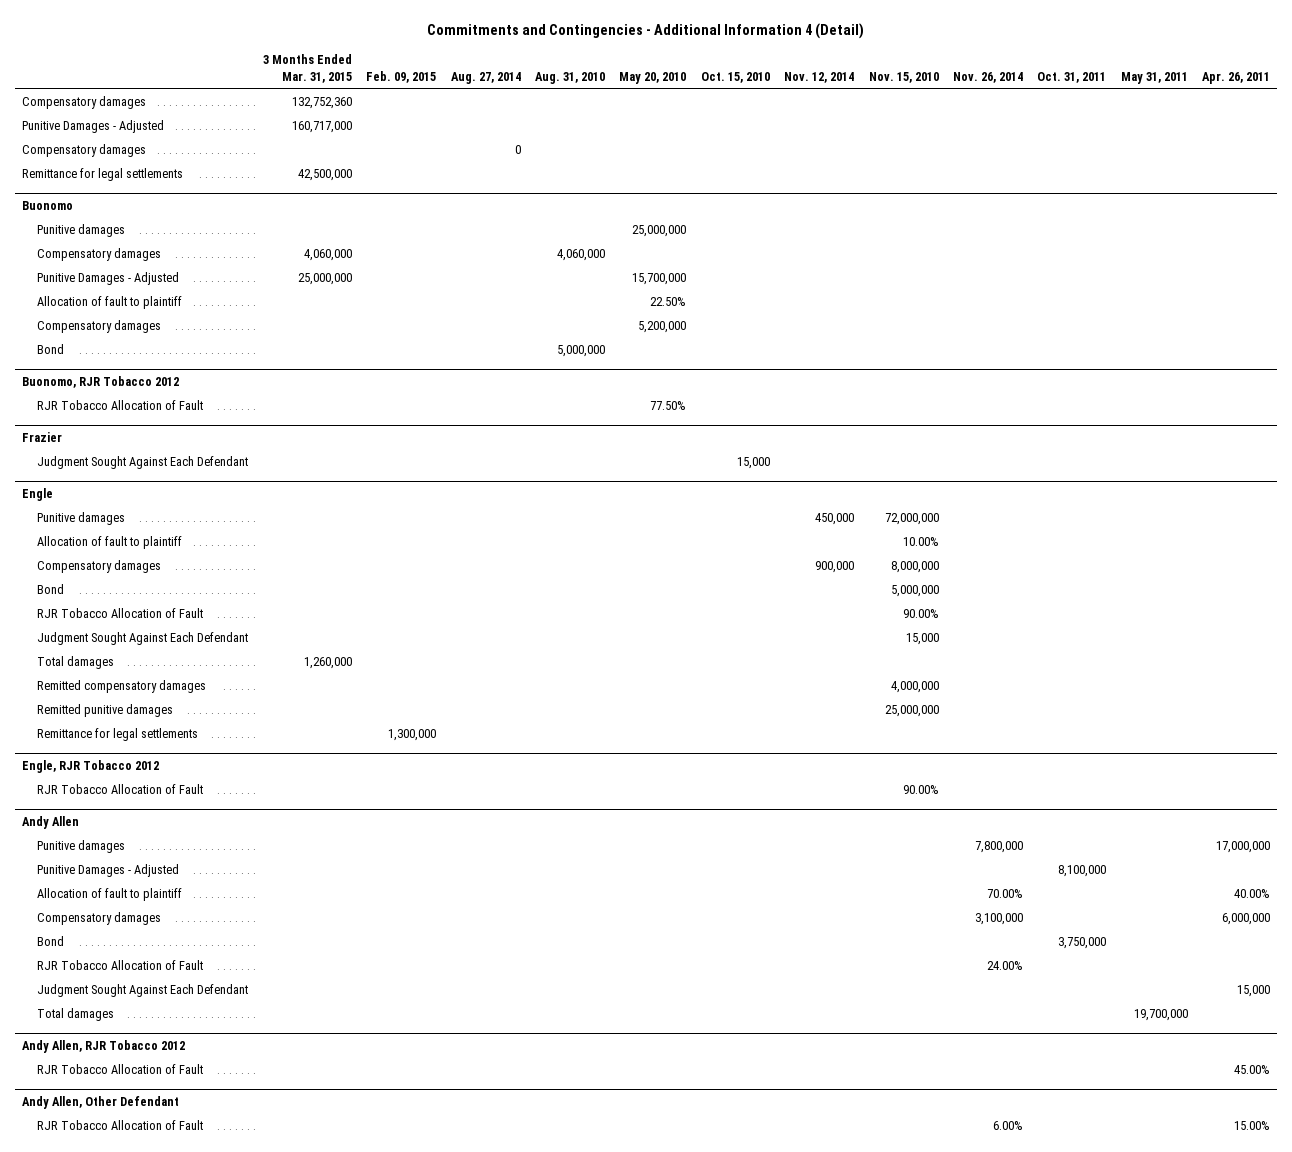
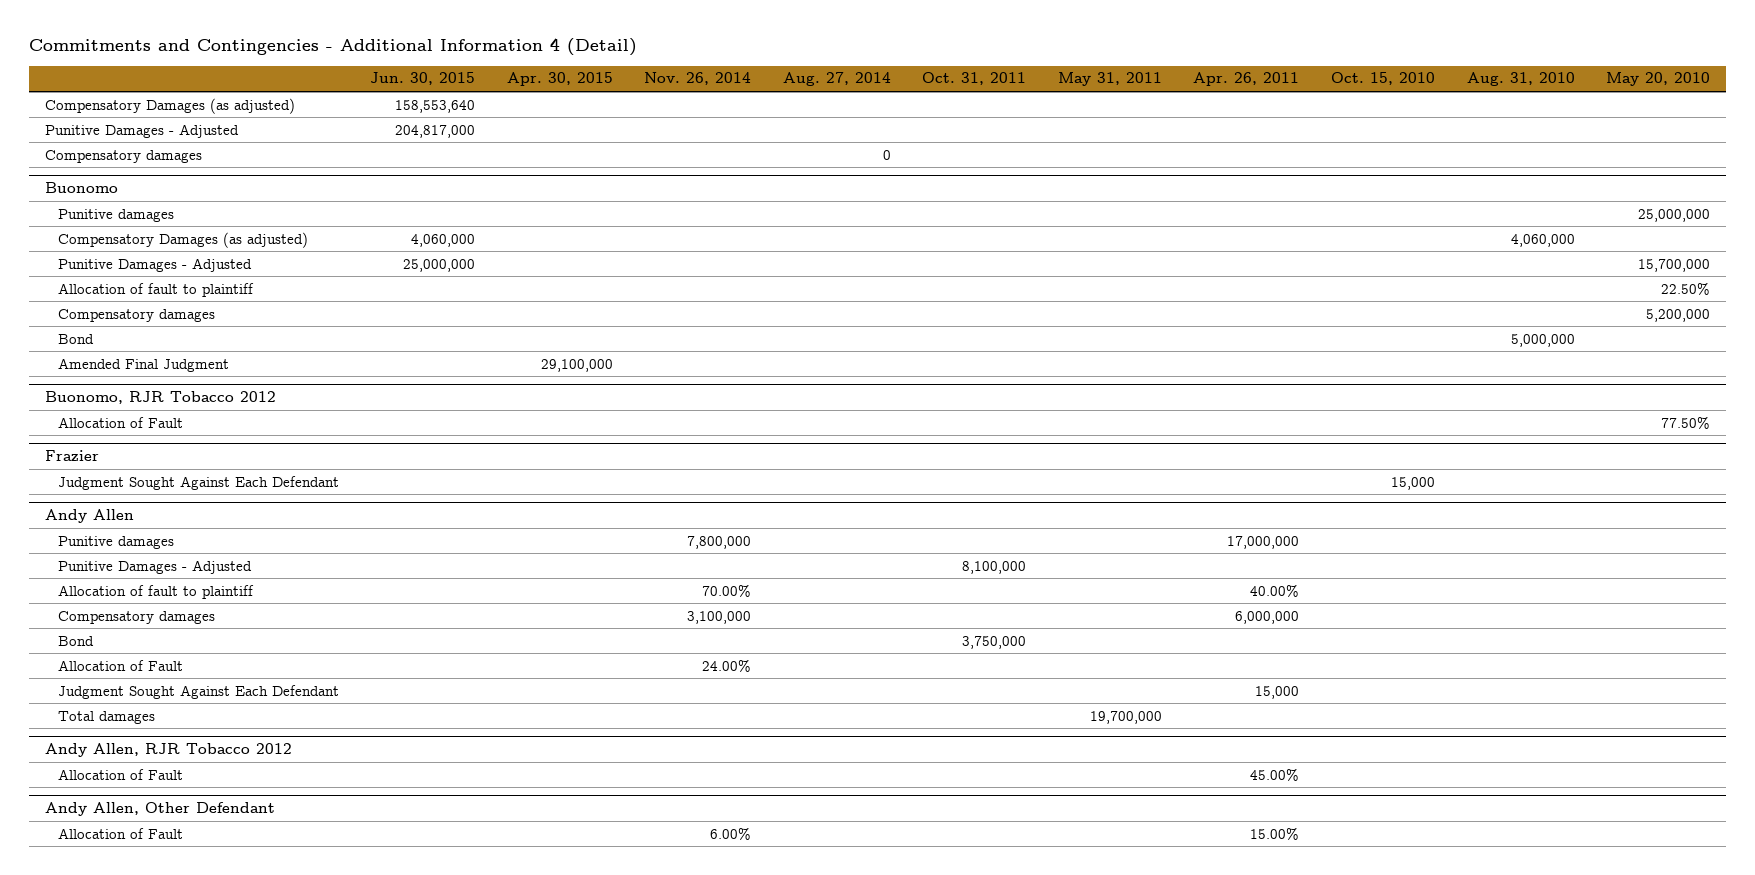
[262,54,352,83] 3 Months Ended Mar. 31, 2015 -> none
[366,70,437,83] Feb. 09, 2015 -> none
[784,71,855,83] Nov. 12, 2014 -> none
[868,71,939,83] Nov. 15, 2010 -> none
none -> [370,72,476,86] Jun. 30, 2015
none -> [506,72,613,87] Apr. 30, 2015
[22,95,147,109] Compensatory damages -> [44,97,295,114] Compensatory Damages (as adjusted)
[22,167,184,181] Remittance for legal settlements -> none
[37,247,162,261] Compensatory damages -> [57,231,308,248] Compensatory Damages (as adjusted)
none -> [57,357,229,372] Amended Final Judgment
[37,399,204,410] RJR Tobacco Allocation of Fault -> [57,416,183,428] Allocation of Fault
[22,487,54,501] Engle -> none
[37,511,126,525] Punitive damages -> none
[37,535,183,549] Allocation of fault to plaintiff -> none
[37,559,162,573] Compensatory damages -> none
[37,583,65,594] Bond -> none
[37,607,204,618] RJR Tobacco Allocation of Fault -> none
[37,631,249,645] Judgment Sought Against Each Defendant -> none
[37,655,115,669] Total damages -> none
[37,679,207,693] Remitted compensatory damages -> none
[37,703,174,717] Remitted punitive damages -> none
[37,727,199,741] Remittance for legal settlements -> none
[22,759,160,773] Engle, RJR Tobacco 2012 -> none
[37,783,204,794] RJR Tobacco Allocation of Fault -> none
[37,959,204,970] RJR Tobacco Allocation of Fault -> [57,659,183,671] Allocation of Fault
[37,1063,204,1074] RJR Tobacco Allocation of Fault -> [57,768,183,780] Allocation of Fault
[37,1119,204,1130] RJR Tobacco Allocation of Fault -> [57,827,183,839] Allocation of Fault

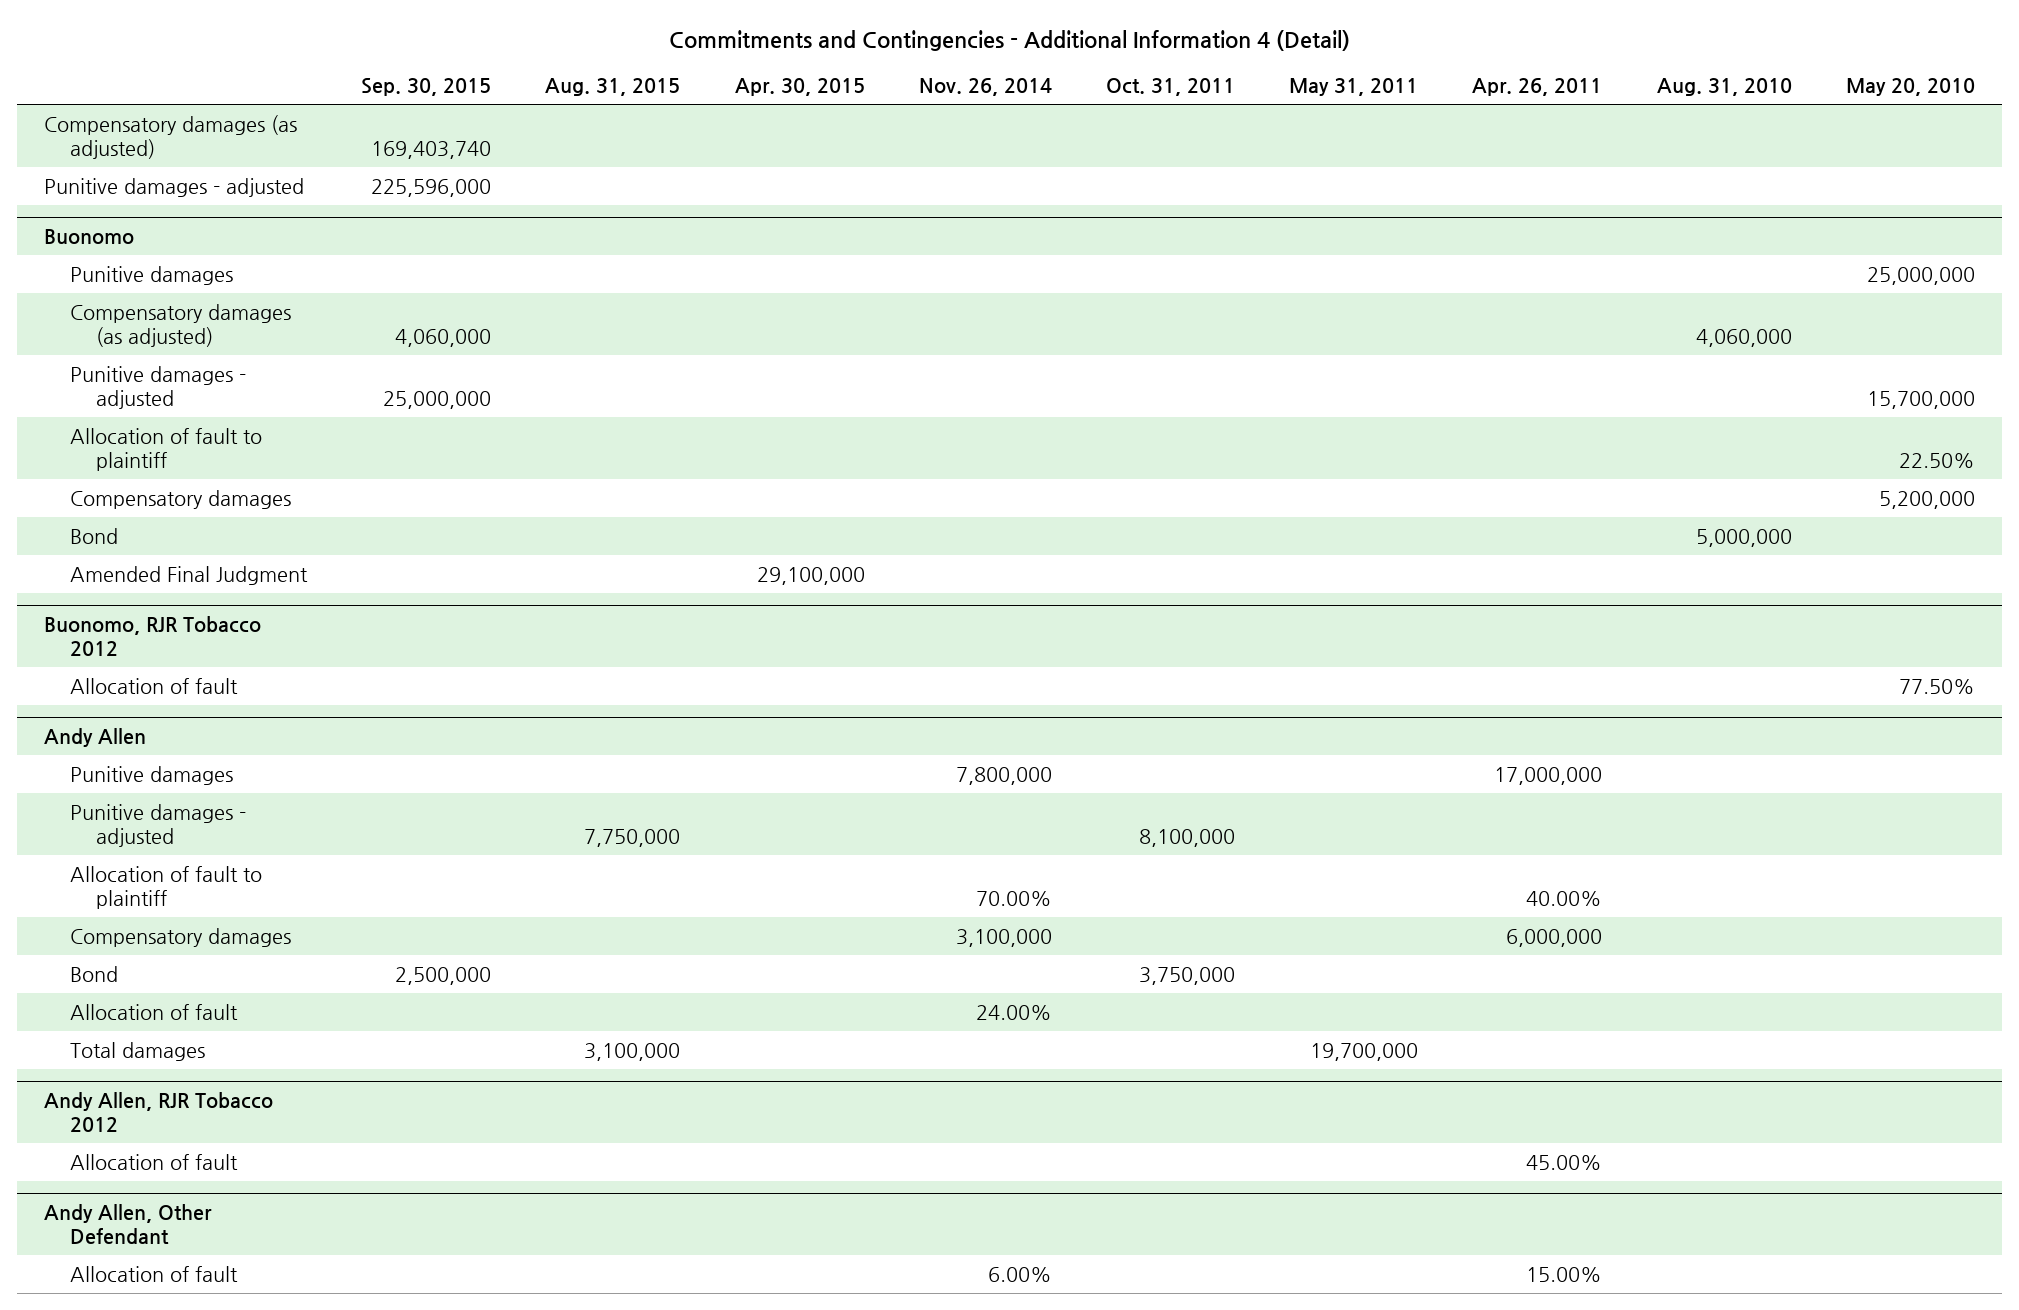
[370,72,476,86] Jun. 30, 2015 -> none
[782,72,891,87] Aug. 27, 2014 -> none
[1331,72,1436,86] Oct. 15, 2010 -> none
none -> [361,78,492,97] Sep. 30, 2015
none -> [545,78,681,97] Aug. 31, 2015
[44,149,202,163] Compensatory damages -> none
[44,97,295,114] Compensatory Damages (as adjusted) -> [44,114,298,159] Compensatory damages (as adjusted)
[44,123,239,138] Punitive Damages - Adjusted -> [44,177,305,197] Punitive damages - adjusted
[57,231,308,248] Compensatory Damages (as adjusted) -> [70,303,292,347] Compensatory damages (as adjusted)
[57,257,252,272] Punitive Damages - Adjusted -> [70,365,247,409] Punitive damages - adjusted
[44,450,99,463] Frazier -> none
[57,475,339,490] Judgment Sought Against Each Defendant -> none
[57,416,183,428] Allocation of Fault -> [70,677,239,694] Allocation of fault
[57,559,252,574] Punitive Damages - Adjusted -> [70,803,247,847] Punitive damages - adjusted
[57,684,339,699] Judgment Sought Against Each Defendant -> none
[57,659,183,671] Allocation of Fault -> [70,1003,239,1020] Allocation of fault
[57,768,183,780] Allocation of Fault -> [70,1153,239,1170] Allocation of fault
[57,827,183,839] Allocation of Fault -> [70,1265,239,1282] Allocation of fault

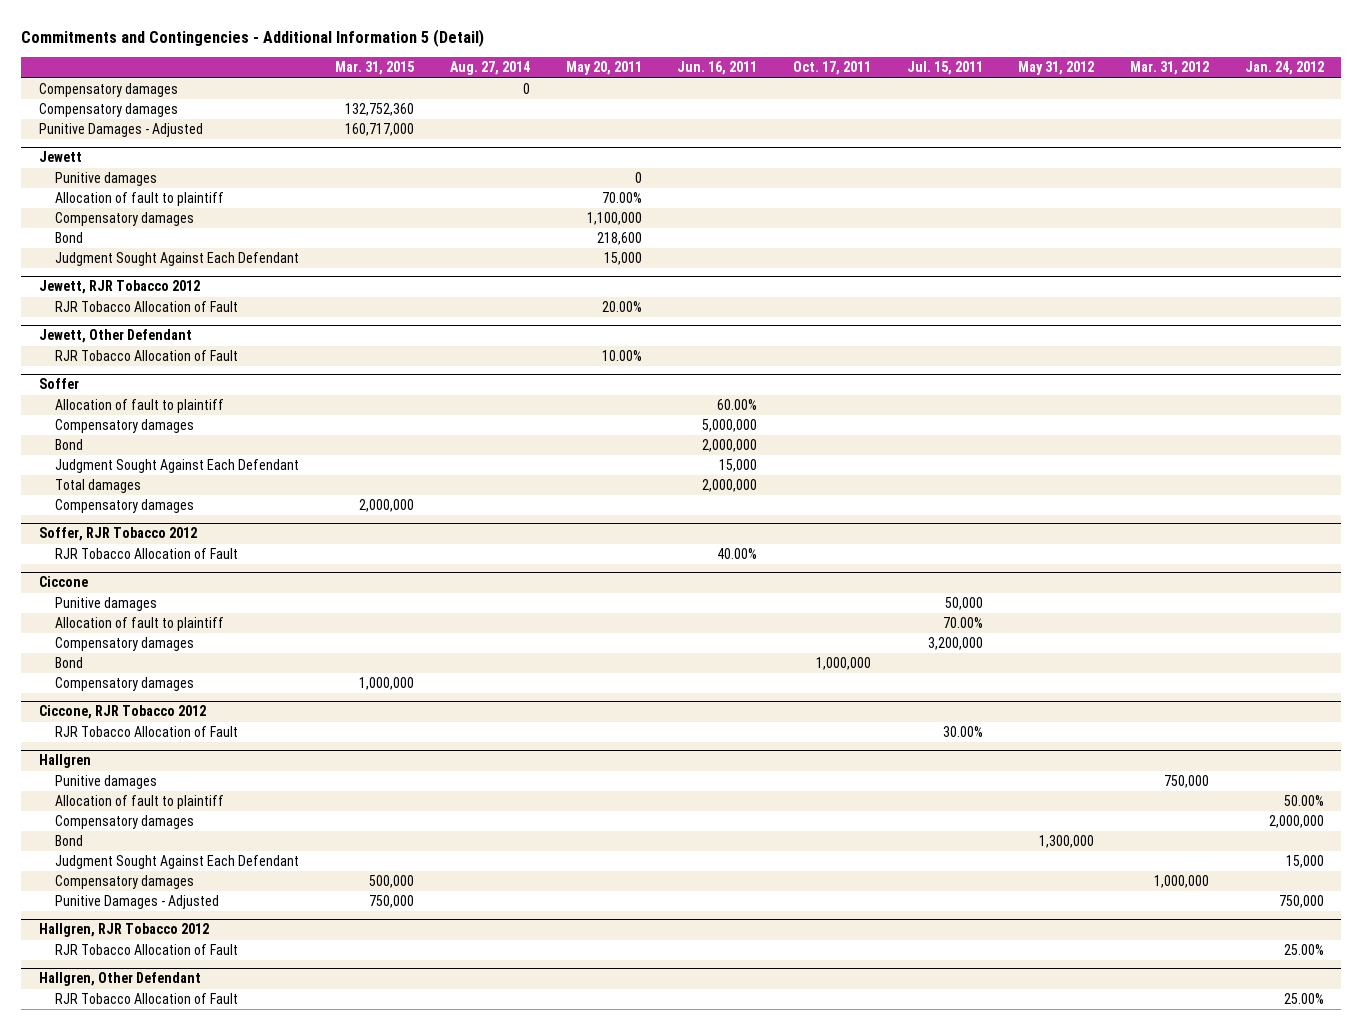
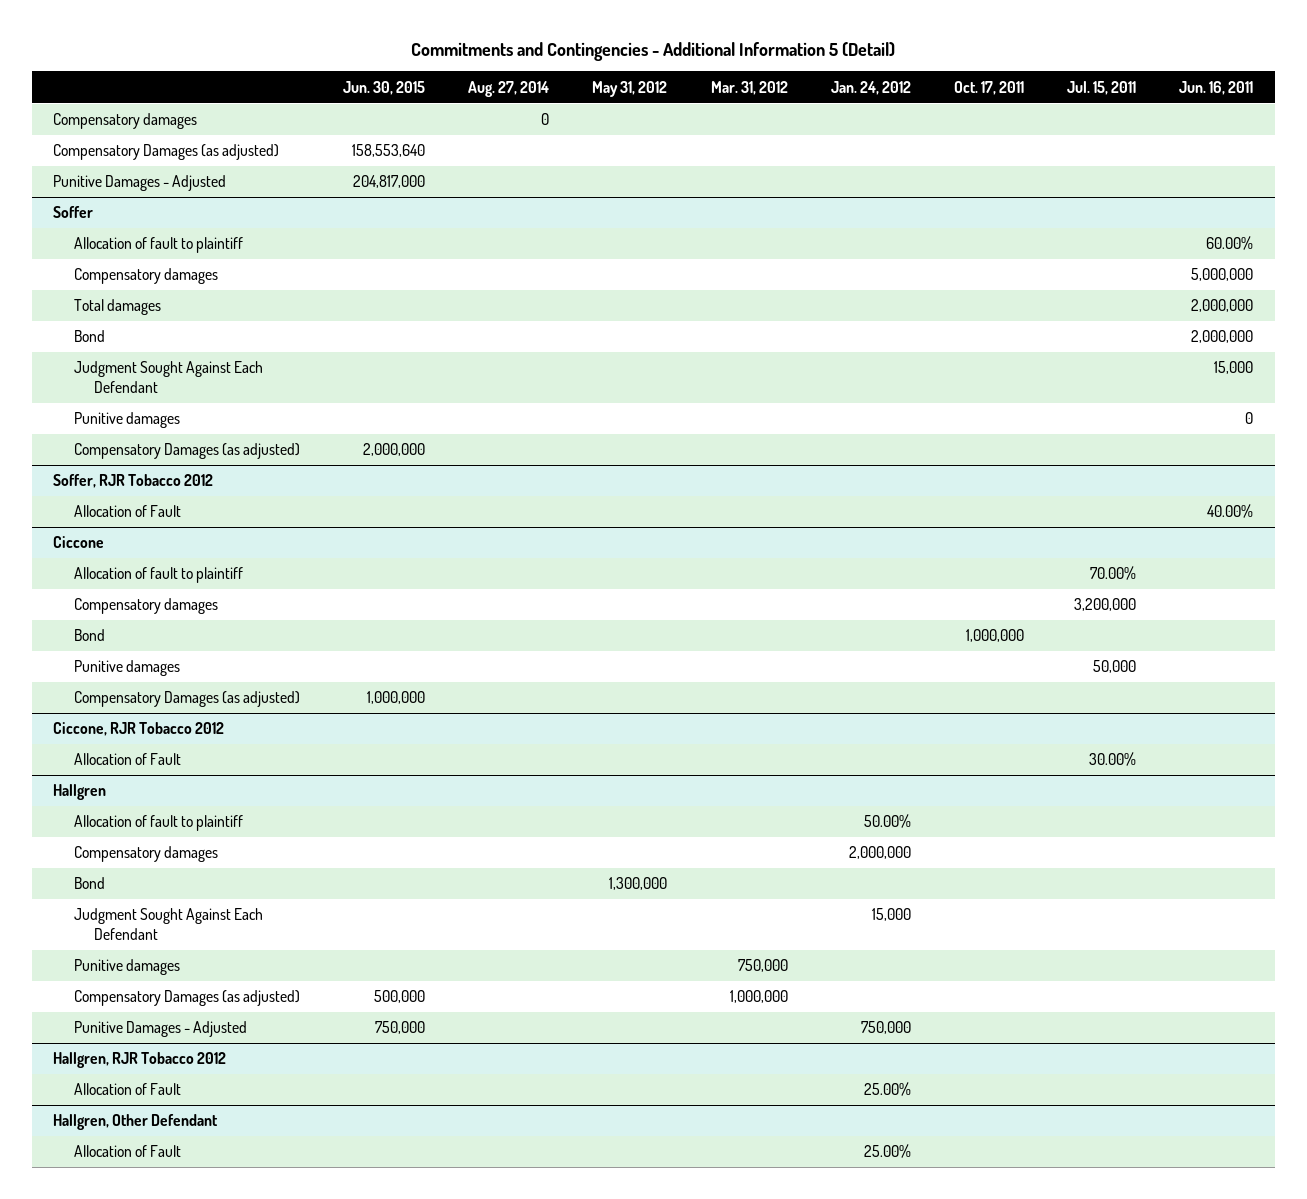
[335,61,415,76] Mar. 31, 2015 -> none
[565,61,642,76] May 20, 2011 -> none
none -> [342,80,425,95] Jun. 30, 2015
[39,103,179,118] Compensatory damages -> [53,144,280,161] Compensatory Damages (as adjusted)
[39,151,83,163] Jewett -> none
[55,172,158,187] Punitive damages -> none
[55,192,225,207] Allocation of fault to plaintiff -> none
[55,212,195,227] Compensatory damages -> none
[55,232,84,244] Bond -> none
[55,252,300,267] Judgment Sought Against Each Defendant -> none
[39,280,201,295] Jewett, RJR Tobacco 2012 -> none
[55,301,239,313] RJR Tobacco Allocation of Fault -> none
[39,329,193,344] Jewett, Other Defendant -> none
[55,350,239,362] RJR Tobacco Allocation of Fault -> none
[55,479,142,494] Total damages -> [73,299,161,316] Total damages
none -> [73,412,180,429] Punitive damages
[55,499,195,514] Compensatory damages -> [73,443,300,460] Compensatory Damages (as adjusted)
[55,548,239,560] RJR Tobacco Allocation of Fault -> [73,505,181,518] Allocation of Fault
[55,597,158,612] Punitive damages -> [73,660,180,677] Punitive damages
[55,677,195,692] Compensatory damages -> [73,691,300,708] Compensatory Damages (as adjusted)
[55,726,239,738] RJR Tobacco Allocation of Fault -> [73,753,181,766] Allocation of Fault
[55,775,158,790] Punitive damages -> [73,959,180,976] Punitive damages
[55,875,195,890] Compensatory damages -> [73,990,300,1007] Compensatory Damages (as adjusted)
[55,944,239,956] RJR Tobacco Allocation of Fault -> [73,1083,181,1096] Allocation of Fault
[55,993,239,1005] RJR Tobacco Allocation of Fault -> [73,1145,181,1158] Allocation of Fault

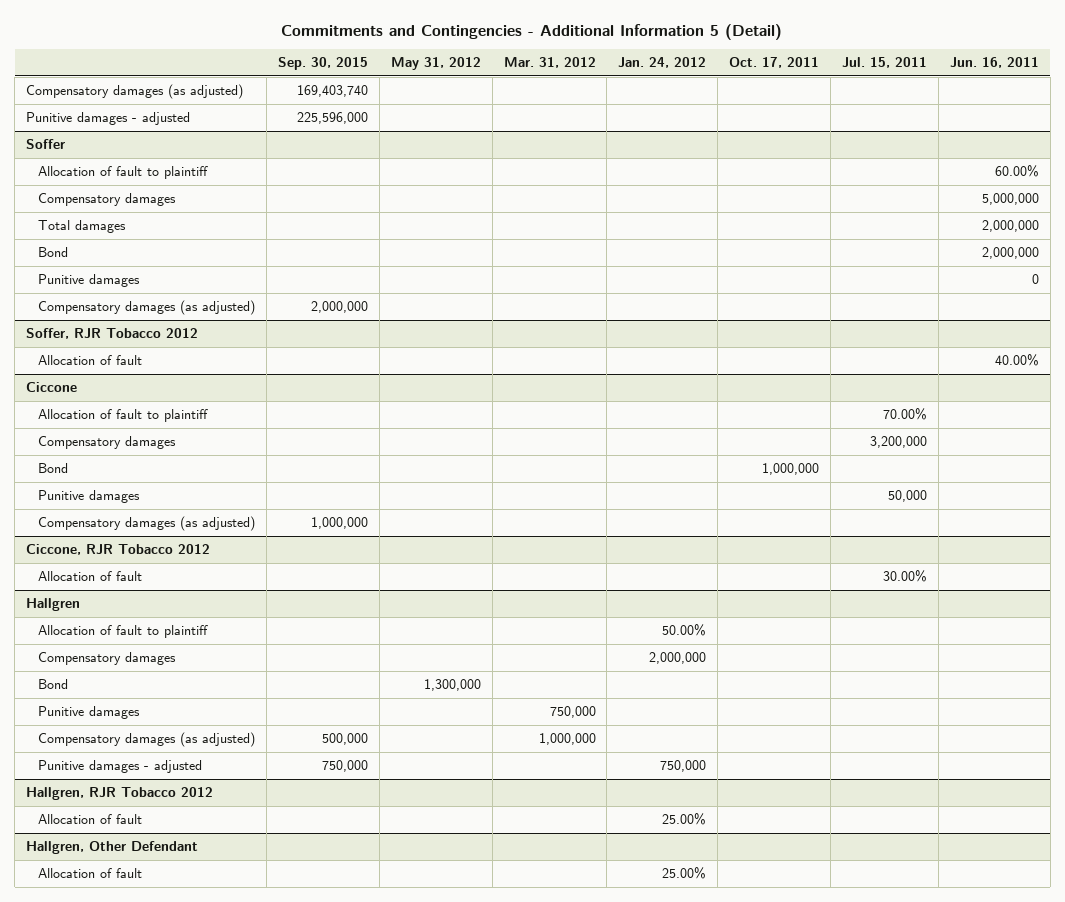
[342,80,425,95] Jun. 30, 2015 -> none
[468,80,550,97] Aug. 27, 2014 -> none
none -> [277,57,368,71] Sep. 30, 2015
[53,113,198,130] Compensatory damages -> none
[53,144,280,161] Compensatory Damages (as adjusted) -> [26,83,244,99] Compensatory damages (as adjusted)
[53,175,227,192] Punitive Damages - Adjusted -> [26,111,191,125] Punitive damages - adjusted
[73,361,263,394] Judgment Sought Against Each Defendant -> none
[73,443,300,460] Compensatory Damages (as adjusted) -> [38,299,256,315] Compensatory damages (as adjusted)
[73,505,181,518] Allocation of Fault -> [38,354,143,365] Allocation of fault
[73,691,300,708] Compensatory Damages (as adjusted) -> [38,515,256,531] Compensatory damages (as adjusted)
[73,753,181,766] Allocation of Fault -> [38,570,143,581] Allocation of fault
[73,908,263,941] Judgment Sought Against Each Defendant -> none
[73,990,300,1007] Compensatory Damages (as adjusted) -> [38,731,256,747] Compensatory damages (as adjusted)
[73,1021,247,1038] Punitive Damages - Adjusted -> [38,759,203,773] Punitive damages - adjusted
[73,1083,181,1096] Allocation of Fault -> [38,813,143,824] Allocation of fault
[73,1145,181,1158] Allocation of Fault -> [38,867,143,878] Allocation of fault

